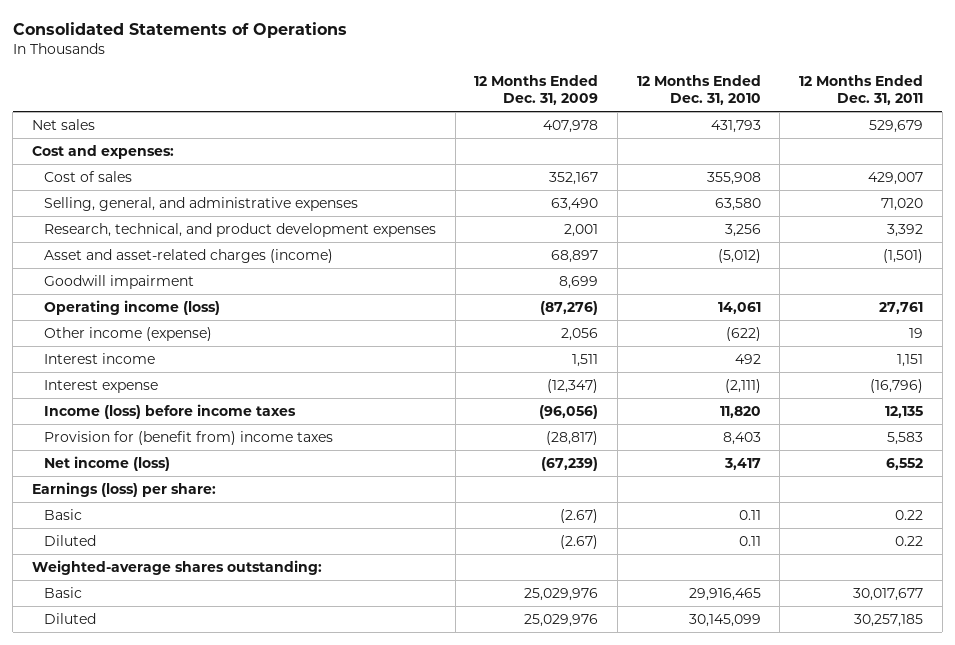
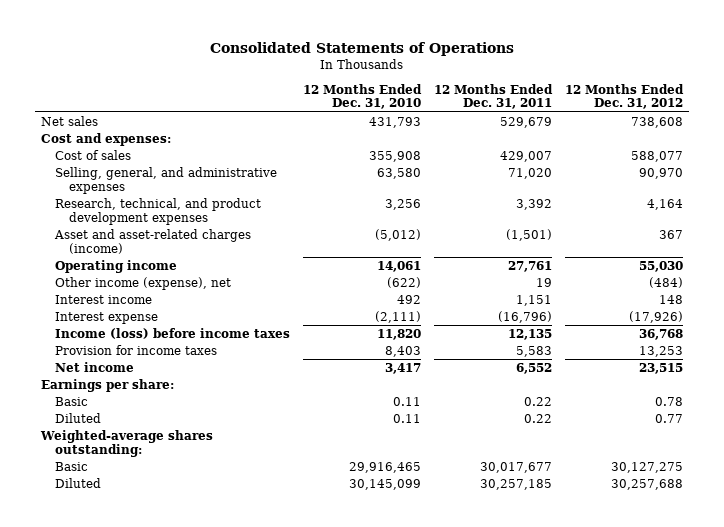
[474,74,599,106] 12 Months Ended Dec. 31, 2009 -> none
none -> [564,83,684,110] 12 Months Ended Dec. 31, 2012
[43,274,194,289] Goodwill impairment -> none
[43,299,220,315] Operating income (loss) -> [54,260,177,274] Operating income
[43,326,212,341] Other income (expense) -> [54,277,231,291] Other income (expense), net
[43,430,333,445] Provision for (benefit from) income taxes -> [54,345,217,356] Provision for income taxes
[43,455,170,471] Net income (loss) -> [54,362,134,373] Net income
[31,481,216,497] Earnings (loss) per share: -> [41,379,175,393] Earnings per share:

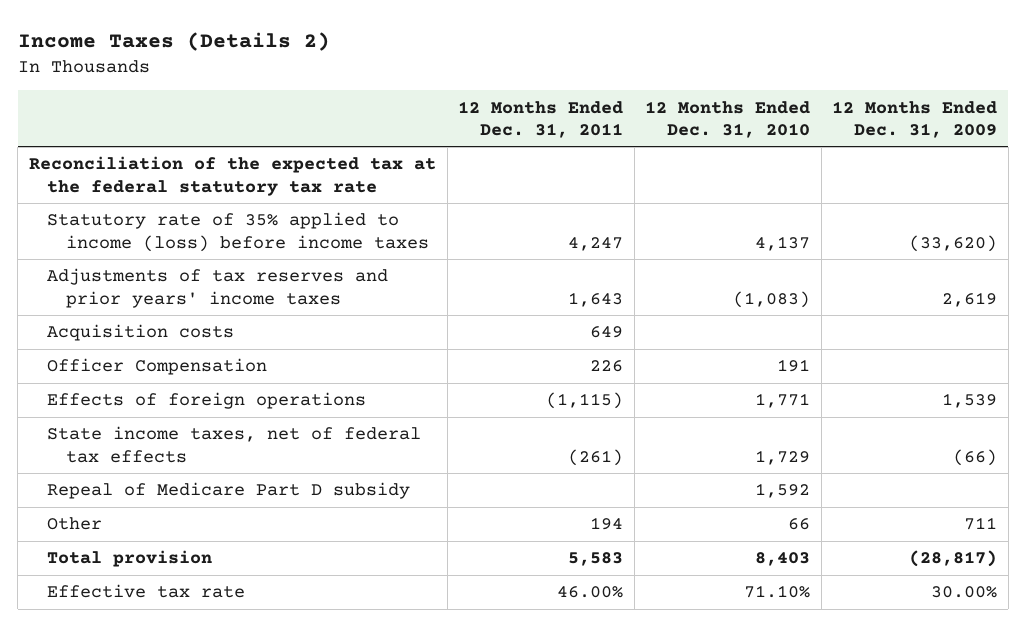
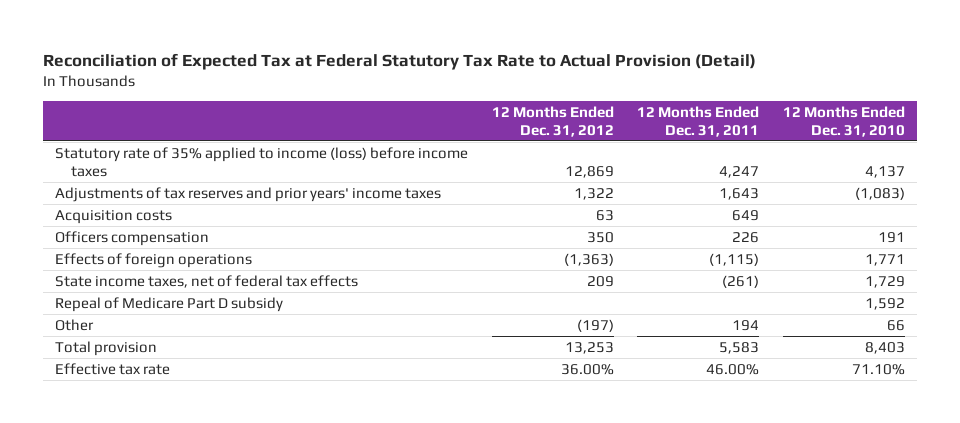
[17,31,330,51] Income Taxes (Details 2) -> [43,53,757,71] Reconciliation of Expected Tax at Federal Statutory Tax Rate to Actual Provision (Detail)
[832,100,998,138] 12 Months Ended Dec. 31, 2009 -> none
none -> [491,105,614,137] 12 Months Ended Dec. 31, 2012
[28,156,436,196] Reconciliation of the expected tax at the federal statutory tax rate -> none
[47,358,268,376] Officer Compensation -> [55,230,210,246] Officers compensation

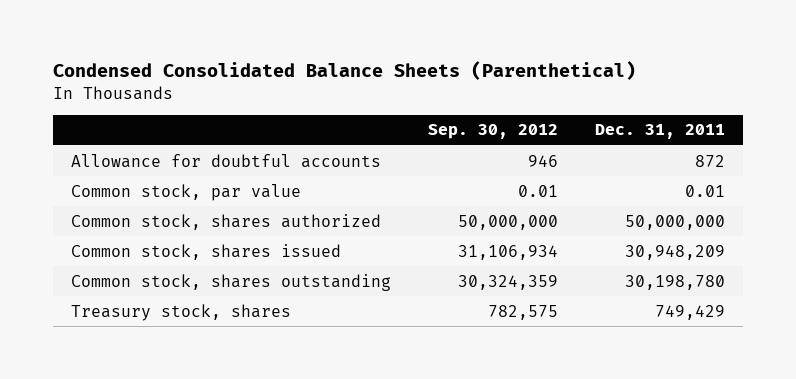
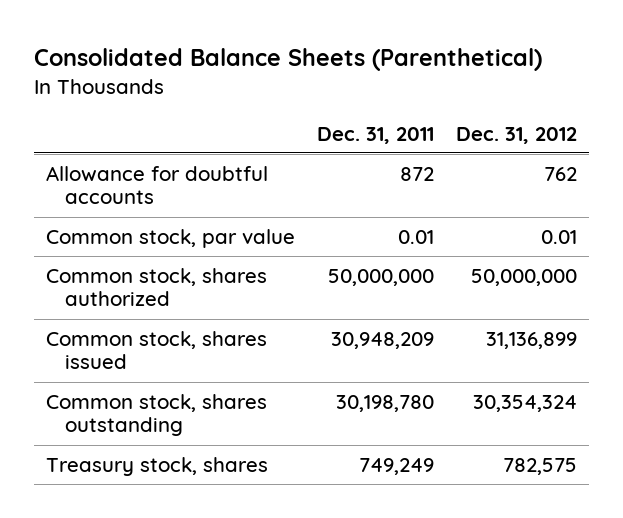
[52,61,636,81] Condensed Consolidated Balance Sheets (Parenthetical) -> [34,47,543,71] Consolidated Balance Sheets (Parenthetical)
[428,124,559,140] Sep. 30, 2012 -> none
none -> [456,126,578,144] Dec. 31, 2012
[654,304,725,320] 749,429 -> [359,457,435,475] 749,249

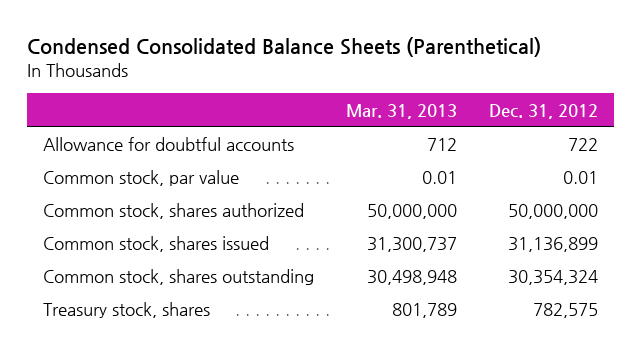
[34,47,543,71] Consolidated Balance Sheets (Parenthetical) -> [26,37,541,58] Condensed Consolidated Balance Sheets (Parenthetical)
[317,126,435,144] Dec. 31, 2011 -> none
none -> [345,103,457,119] Mar. 31, 2013
[544,166,578,181] 762 -> [567,137,598,151] 722

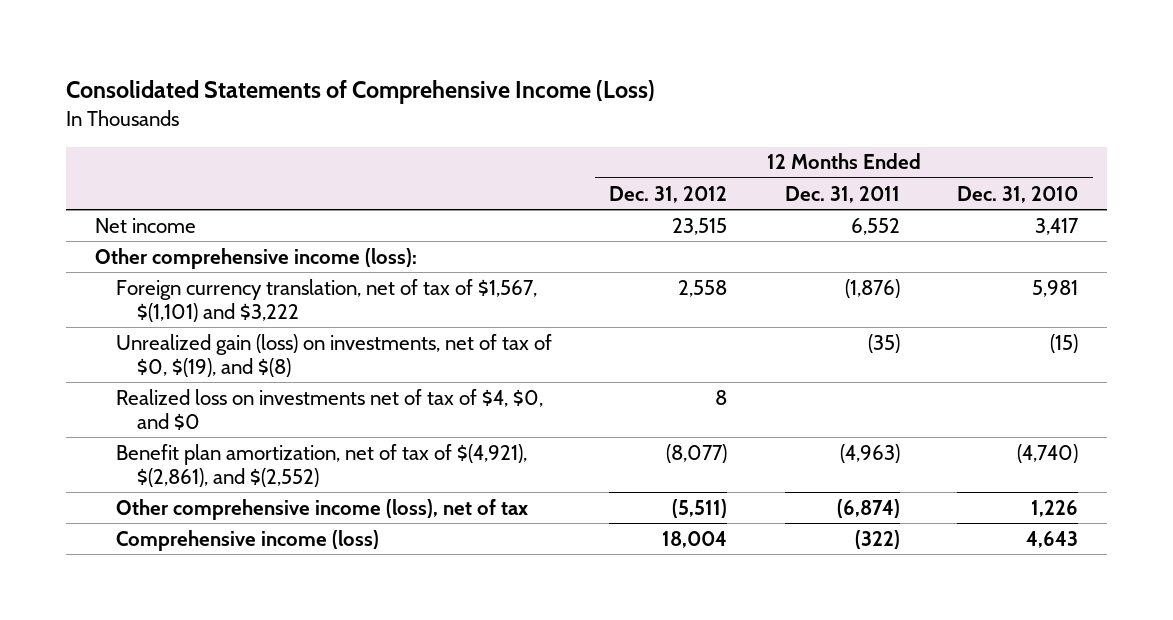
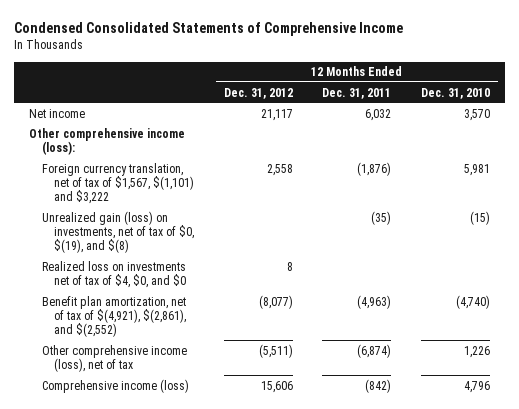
[66,80,656,105] Consolidated Statements of Comprehensive Income (Loss) -> [14,21,404,36] Condensed Consolidated Statements of Comprehensive Income
[672,217,728,235] 23,515 -> [260,108,293,121] 21,117
[850,217,900,235] 6,552 -> [365,108,392,121] 6,032
[1035,217,1080,235] 3,417 -> [464,108,491,121] 3,570
[662,530,728,548] 18,004 -> [260,380,293,393] 15,606
[854,529,900,549] (322) -> [365,378,392,393] (842)
[1026,530,1079,548] 4,643 -> [464,380,491,393] 4,796

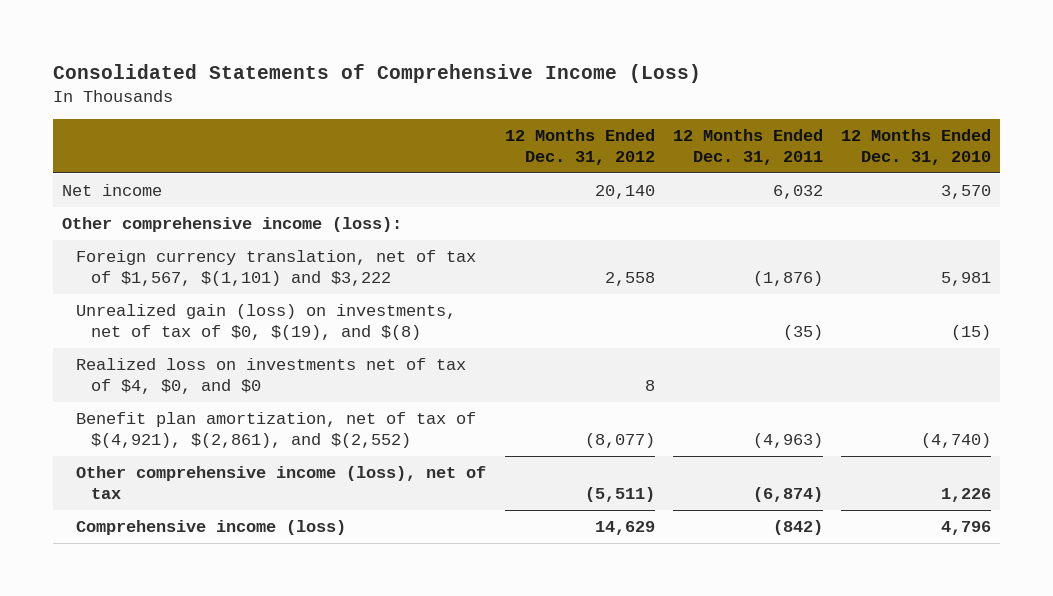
[14,21,404,36] Condensed Consolidated Statements of Comprehensive Income -> [53,64,702,84] Consolidated Statements of Comprehensive Income (Loss)
[260,108,293,121] 21,117 -> [594,185,655,200] 20,140
[260,380,293,393] 15,606 -> [594,521,655,536] 14,629

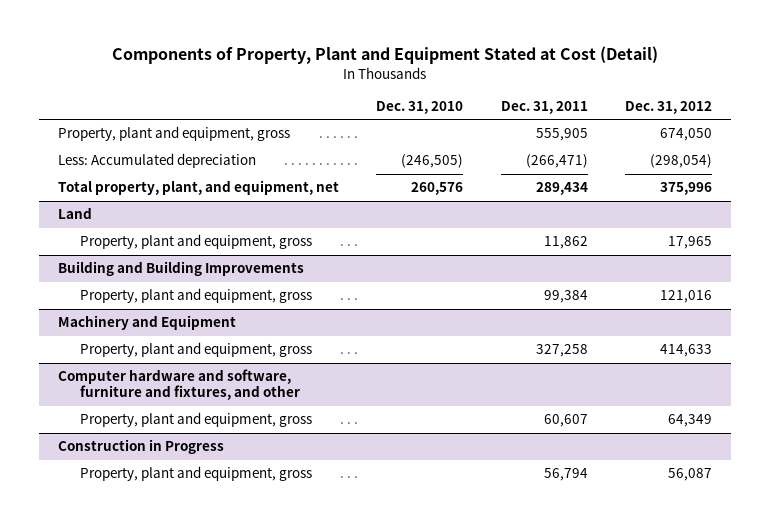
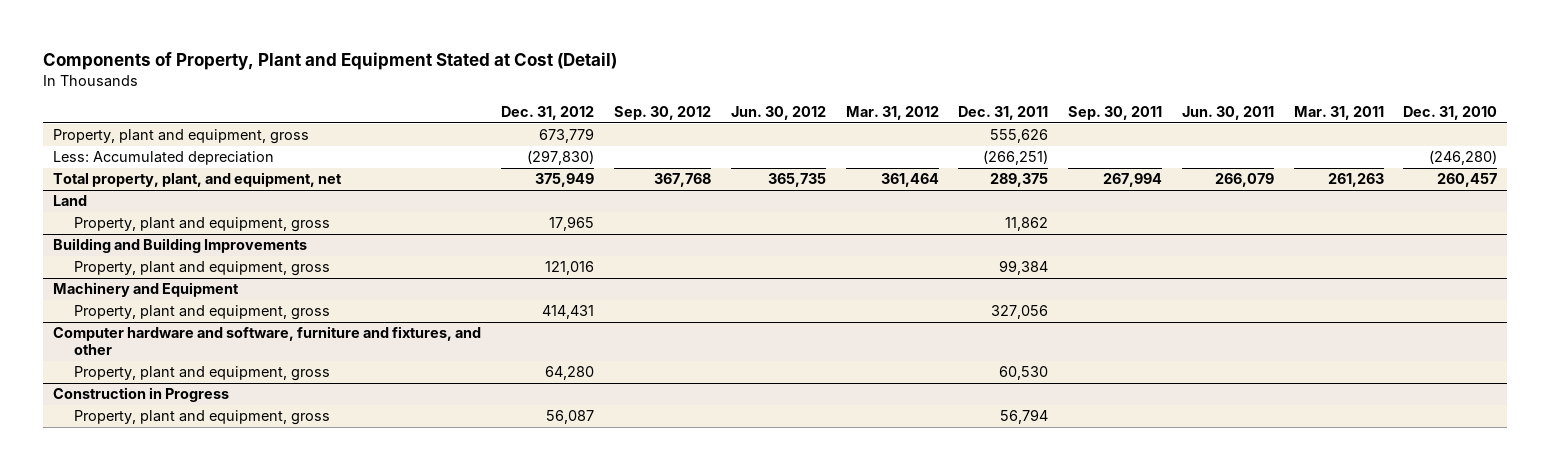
none -> [613,105,711,120] Sep. 30, 2012
none -> [730,105,826,120] Jun. 30, 2012
none -> [845,105,939,120] Mar. 31, 2012
none -> [1068,105,1163,120] Sep. 30, 2011
none -> [1181,105,1274,120] Jun. 30, 2011
none -> [1293,105,1384,120] Mar. 31, 2011
[535,128,588,142] 555,905 -> [990,129,1049,144] 555,626
[660,128,713,142] 674,050 -> [539,128,595,144] 673,779
[401,154,464,169] (246,505) -> [1429,150,1498,166] (246,280)
[525,154,588,169] (266,471) -> [983,150,1049,166] (266,251)
[650,154,713,169] (298,054) -> [527,150,595,166] (297,830)
[411,182,464,196] 260,576 -> [1437,173,1498,188] 260,457
[535,182,588,196] 289,434 -> [990,173,1049,188] 289,375
[660,182,713,196] 375,996 -> [535,173,595,188] 375,949
[535,344,588,358] 327,258 -> [991,305,1049,320] 327,056
[660,344,713,358] 414,633 -> [542,305,595,320] 414,431
[543,414,588,428] 60,607 -> [999,366,1049,381] 60,530
[668,414,713,428] 64,349 -> [545,366,595,381] 64,280

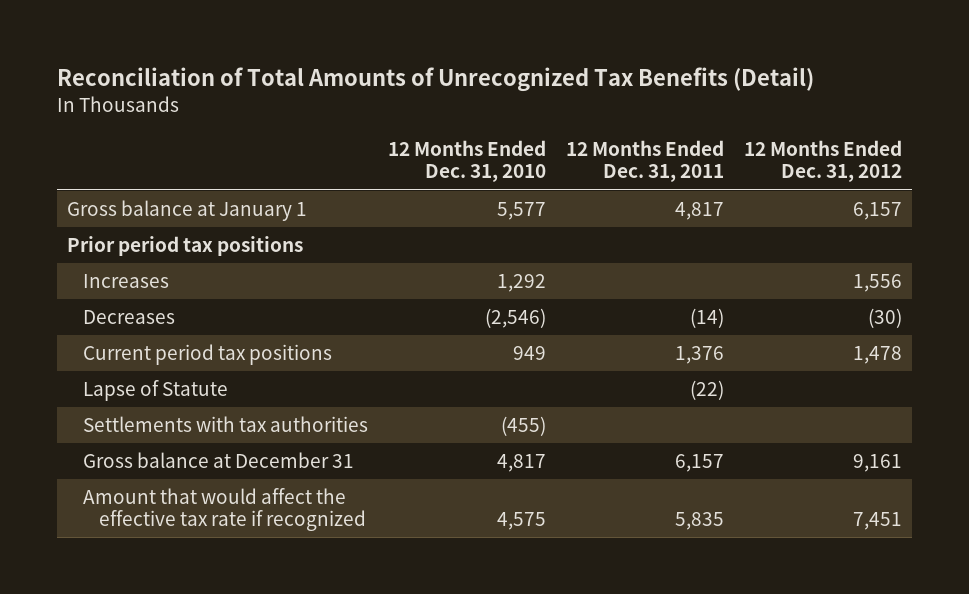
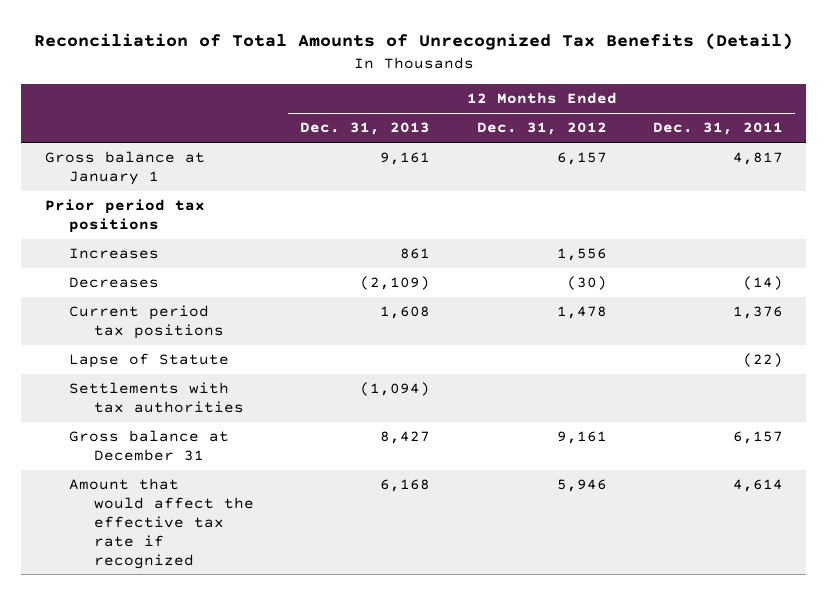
[387,140,546,183] 12 Months Ended Dec. 31, 2010 -> none
none -> [300,122,431,136] Dec. 31, 2013
[675,512,725,531] 5,835 -> [733,479,784,493] 4,614
[853,512,903,531] 7,451 -> [556,479,607,493] 5,946

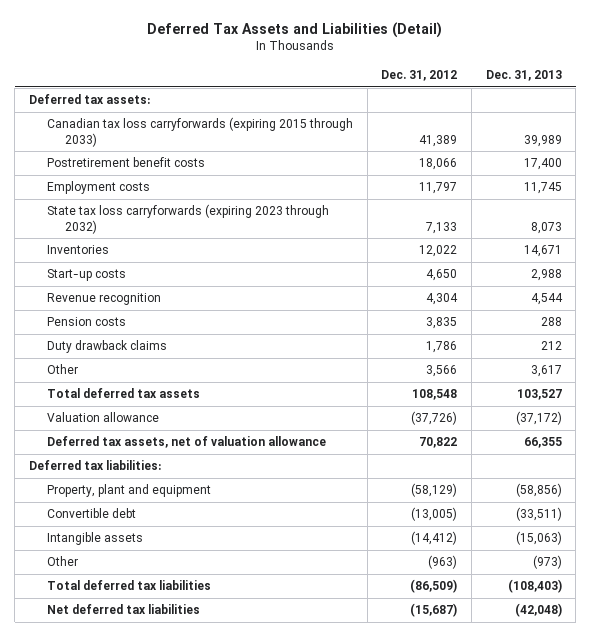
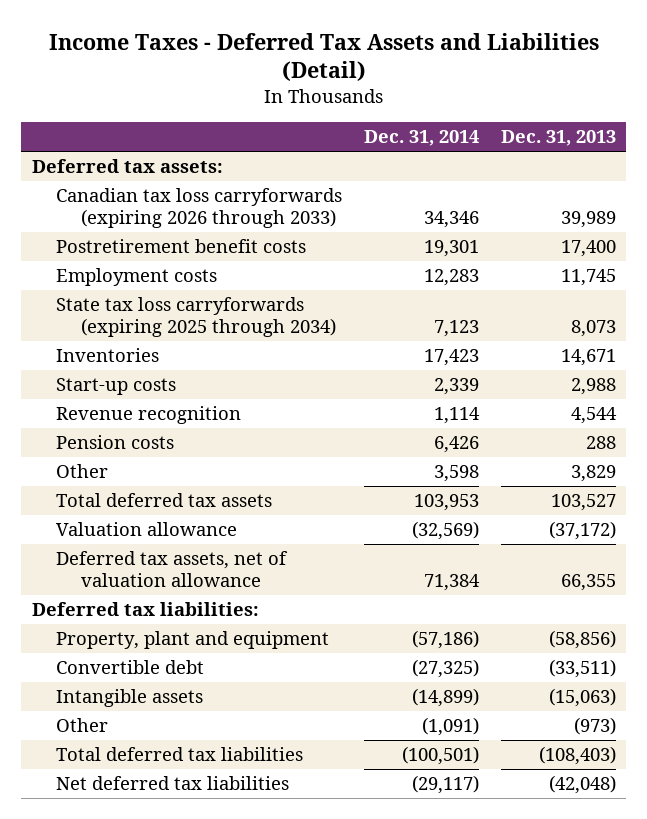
[147,21,443,38] Deferred Tax Assets and Liabilities (Detail) -> [48,32,599,82] Income Taxes - Deferred Tax Assets and Liabilities (Detail)
[381,70,458,82] Dec. 31, 2012 -> none
none -> [363,130,479,147] Dec. 31, 2014
[46,117,353,147] Canadian tax loss carryforwards (expiring 2015 through 2033) -> [56,188,343,228] Canadian tax loss carryforwards (expiring 2026 through 2033)
[46,204,329,234] State tax loss carryforwards (expiring 2023 through 2032) -> [56,297,336,337] State tax loss carryforwards (expiring 2025 through 2034)
[46,340,167,354] Duty drawback claims -> none
[530,365,562,378] 3,617 -> [570,465,616,483] 3,829

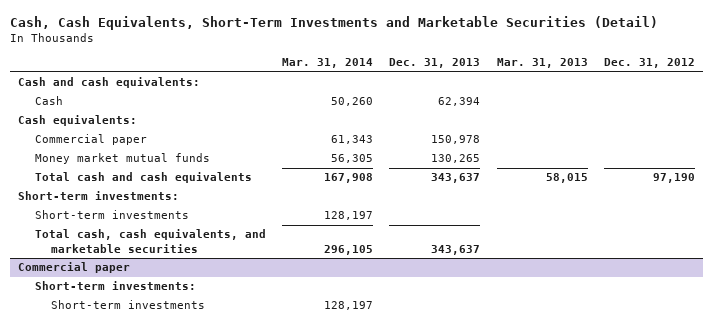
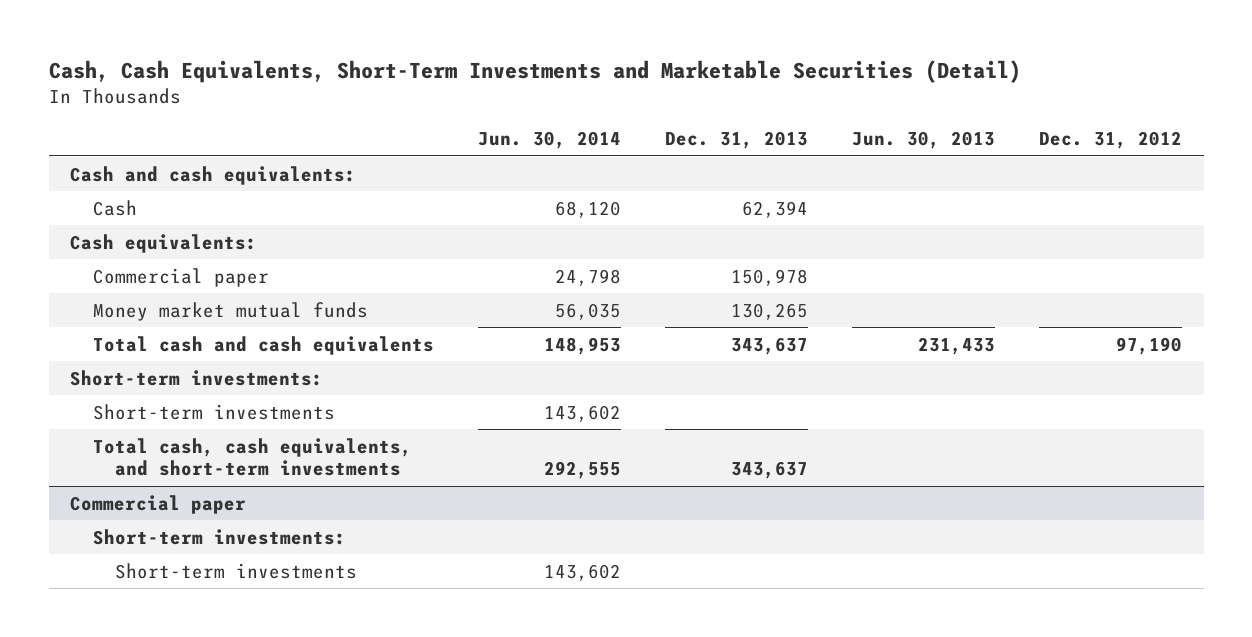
[281,58,373,69] Mar. 31, 2014 -> none
[496,58,588,69] Mar. 31, 2013 -> none
none -> [477,131,621,150] Jun. 30, 2014
none -> [851,131,995,150] Jun. 30, 2013
[34,229,266,253] Total cash, cash equivalents, and marketable securities -> [92,437,412,477] Total cash, cash equivalents, and short-term investments

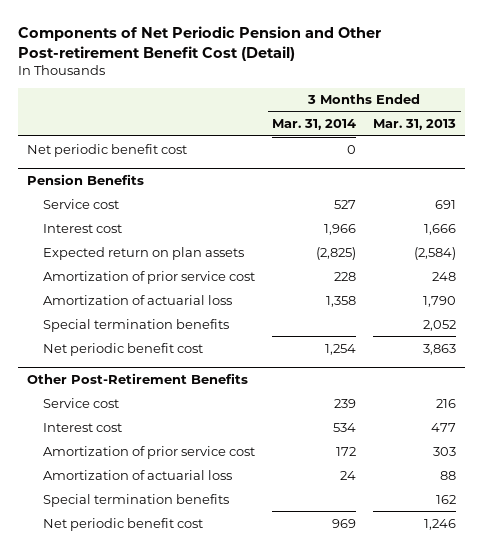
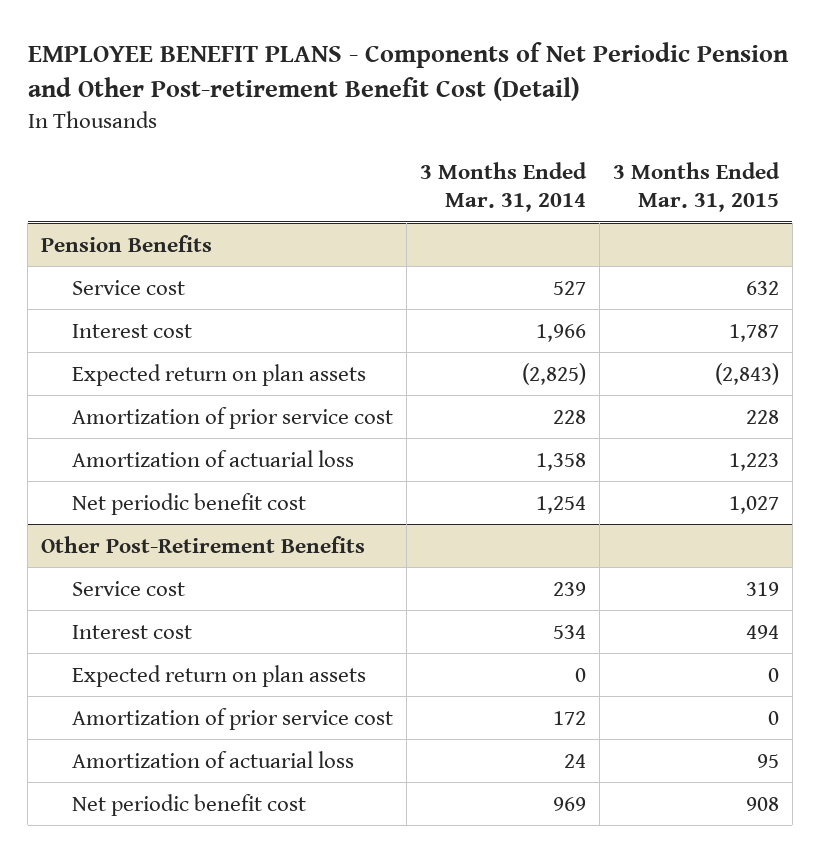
[17,25,381,61] Components of Net Periodic Pension and Other Post-retirement Benefit Cost (Detail) -> [27,42,789,102] EMPLOYEE BENEFIT PLANS - Components of Net Periodic Pension and Other Post-retirement Benefit Cost (Detail)
[373,119,457,131] Mar. 31, 2013 -> none
none -> [612,161,780,213] 3 Months Ended Mar. 31, 2015
[26,143,187,157] Net periodic benefit cost -> none
[42,318,229,332] Special termination benefits -> none
none -> [72,664,367,687] Expected return on plan assets
[42,493,229,507] Special termination benefits -> none

